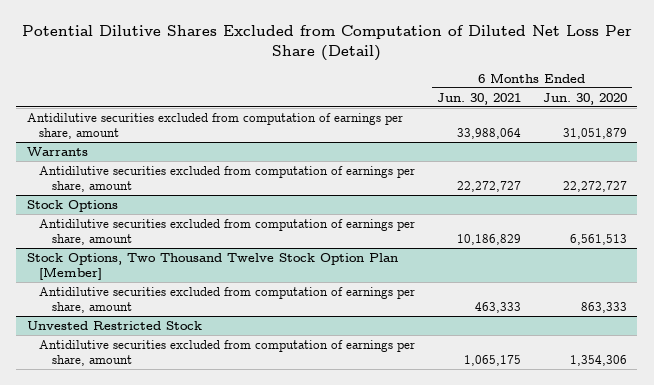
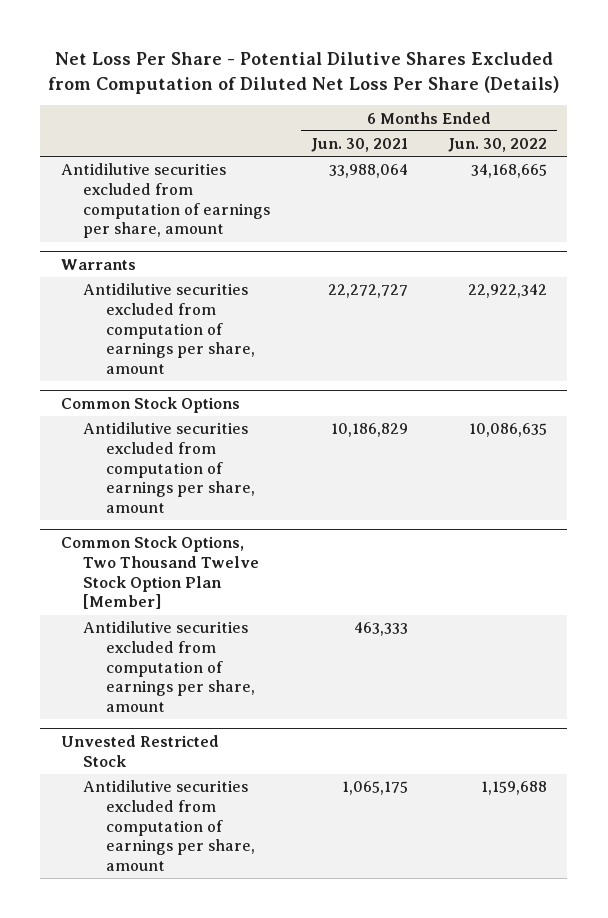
[21,25,632,62] Potential Dilutive Shares Excluded from Computation of Diluted Net Loss Per Share (Detail) -> [47,52,559,94] Net Loss Per Share - Potential Dilutive Shares Excluded from Computation of Diluted Net Loss Per Share (Details)
[542,92,627,105] Jun. 30, 2020 -> none
none -> [447,137,547,152] Jun. 30, 2022
[27,199,119,212] Stock Options -> [60,397,240,414] Common Stock Options
[27,252,399,281] Stock Options, Two Thousand Twelve Stock Option Plan [Member] -> [60,536,260,610] Common Stock Options, Two Thousand Twelve Stock Option Plan [Member]

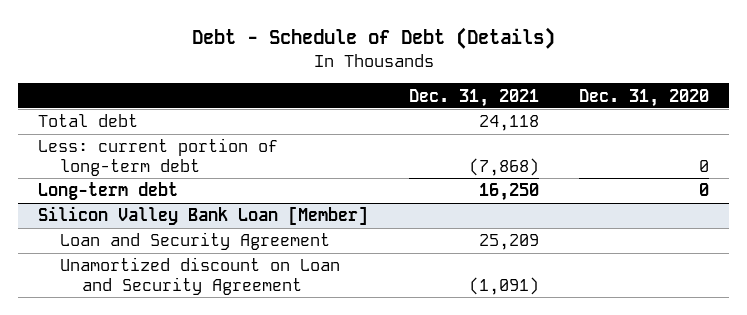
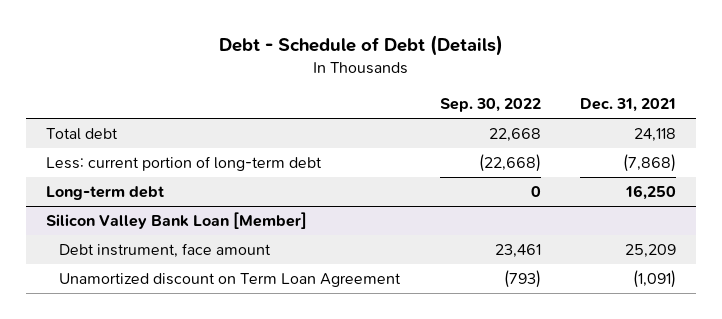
[578,88,709,107] Dec. 31, 2020 -> none
none -> [439,98,541,113] Sep. 30, 2022
[60,232,331,251] Loan and Security Agreement -> [59,243,272,259] Debt instrument, face amount
[60,257,341,295] Unamortized discount on Loan and Security Agreement -> [59,273,402,288] Unamortized discount on Term Loan Agreement

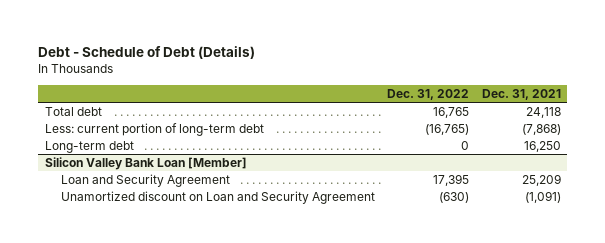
[439,98,541,113] Sep. 30, 2022 -> none
none -> [387,88,470,100] Dec. 31, 2022
[59,243,272,259] Debt instrument, face amount -> [61,174,231,188] Loan and Security Agreement
[59,273,402,288] Unamortized discount on Term Loan Agreement -> [61,191,376,205] Unamortized discount on Loan and Security Agreement

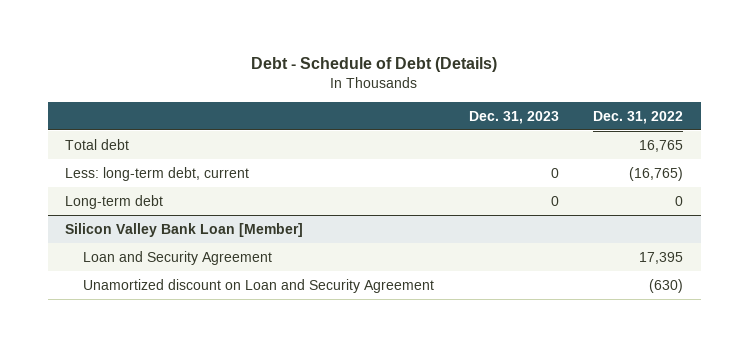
[481,88,561,100] Dec. 31, 2021 -> none
none -> [468,110,559,124] Dec. 31, 2023
[44,123,264,137] Less: current portion of long-term debt -> [65,166,250,181] Less: long-term debt, current

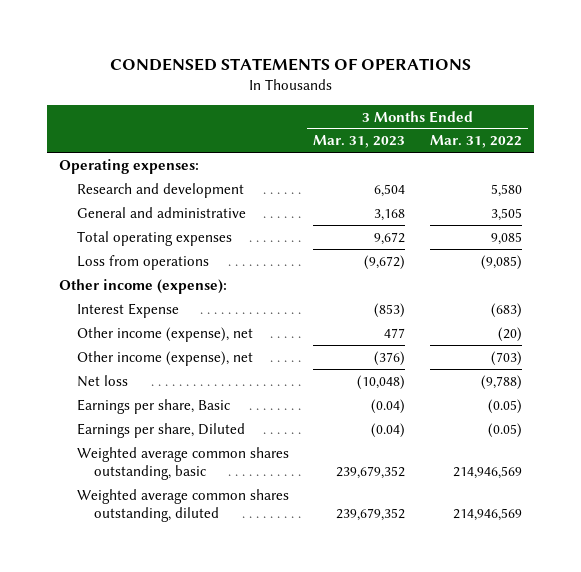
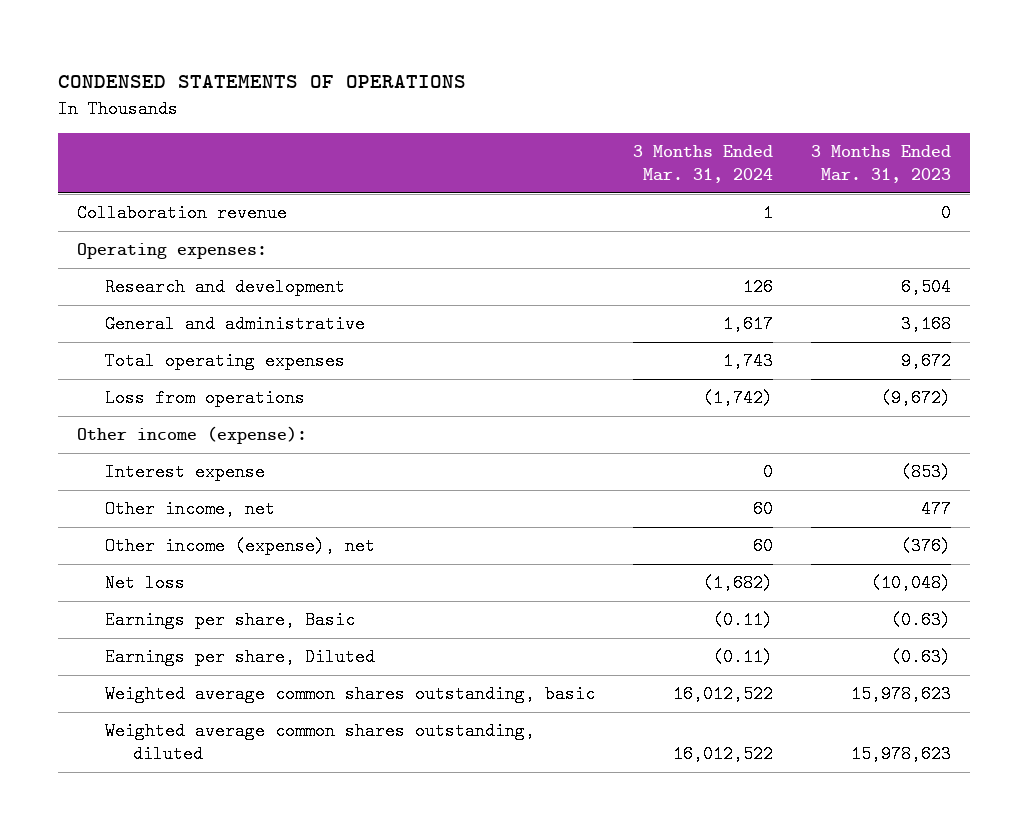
[430,135,523,149] Mar. 31, 2022 -> none
none -> [633,145,774,184] 3 Months Ended Mar. 31, 2024
none -> [77,204,288,223] Collaboration revenue
[76,302,179,318] Interest Expense -> [105,463,266,482] Interest expense
[76,326,253,342] Other income (expense), net -> [105,500,276,519] Other income, net
[371,398,406,414] (0.04) -> [891,611,952,630] (0.63)
[371,422,406,438] (0.04) -> [891,648,952,667] (0.63)
[336,465,406,479] 239,679,352 -> [851,685,952,704] 15,978,623
[336,507,406,521] 239,679,352 -> [851,745,952,764] 15,978,623

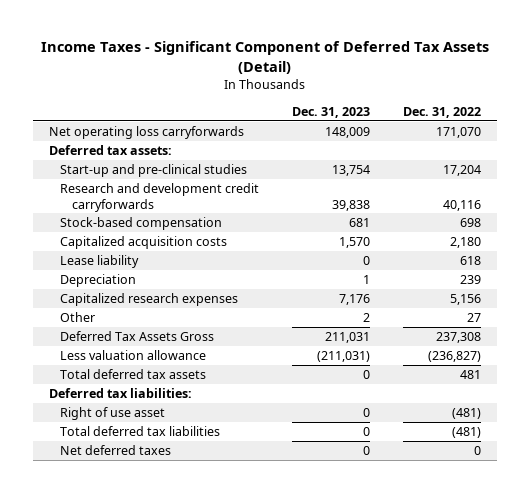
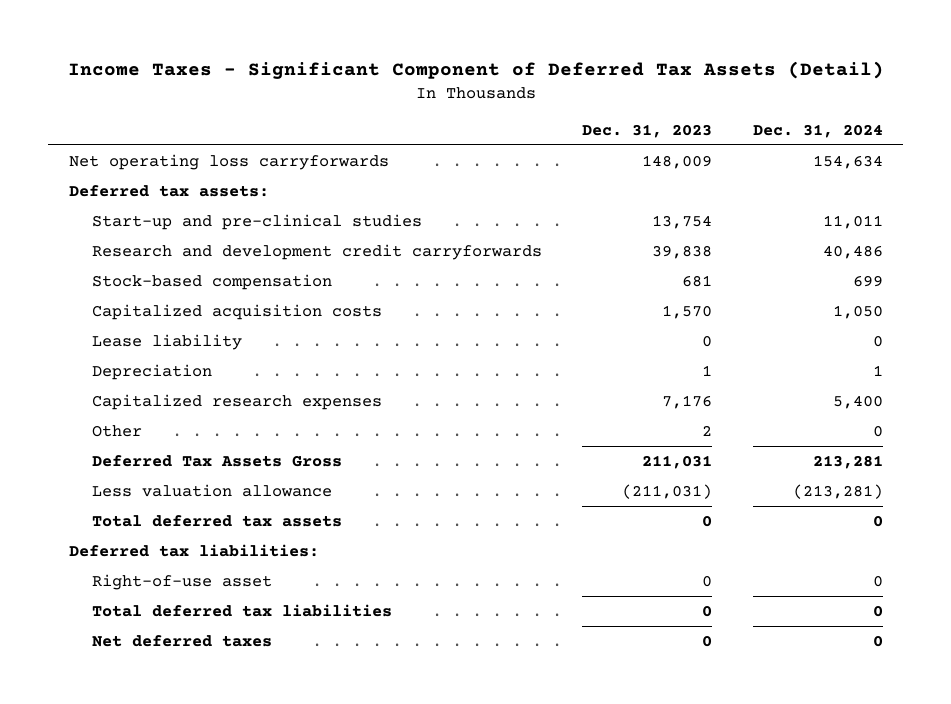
[402,106,481,118] Dec. 31, 2022 -> none
none -> [752,123,883,138] Dec. 31, 2024
[60,407,166,421] Right of use asset -> [91,573,272,590] Right-of-use asset

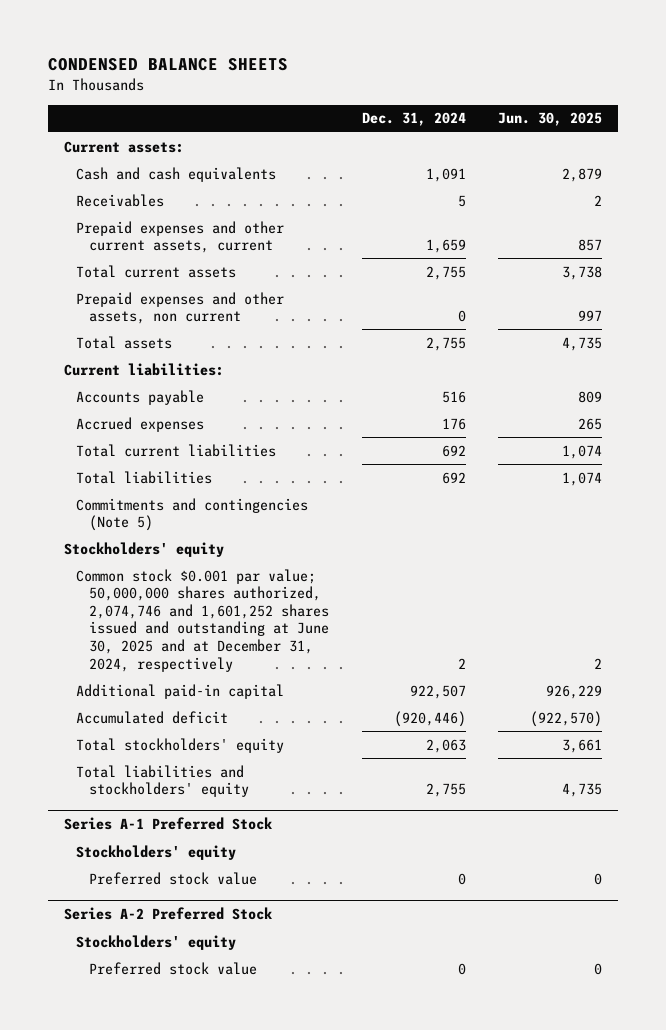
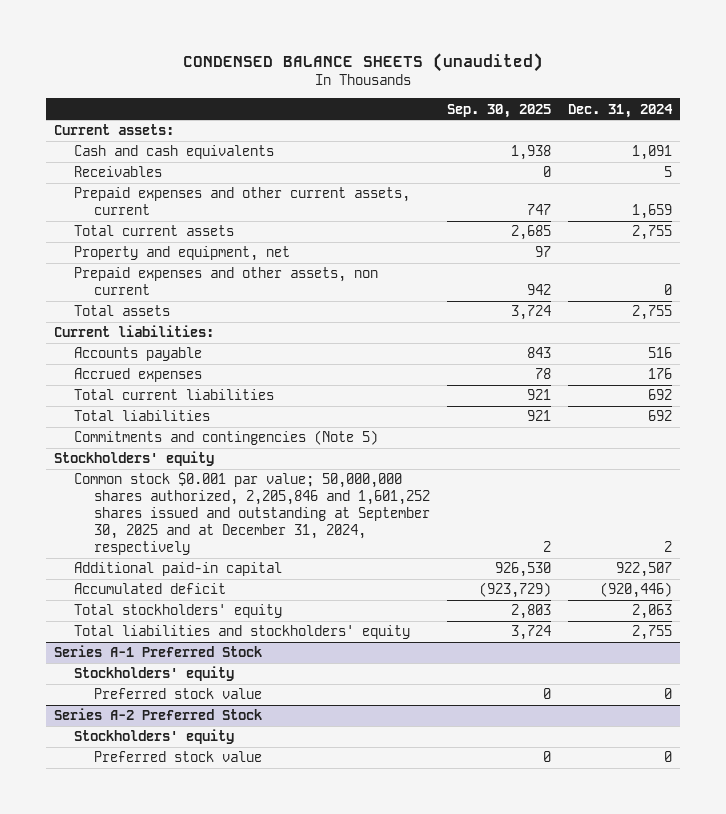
[47,58,288,72] CONDENSED BALANCE SHEETS -> [182,52,543,72] CONDENSED BALANCE SHEETS (unaudited)
[497,112,602,127] Jun. 30, 2025 -> none
none -> [446,103,551,118] Sep. 30, 2025
none -> [74,246,291,262] Property and equipment, net
[76,568,330,672] Common stock $0.001 par value; 50,000,000 shares authorized, 2,074,746 and 1,601,252 shares issued and outstanding at June 30, 2025 and at December 31, 2024, respectively -> [74,472,430,556] Common stock $0.001 par value; 50,000,000 shares authorized, 2,205,846 and 1,601,252 shares issued and outstanding at September 30, 2025 and at December 31, 2024, respectively

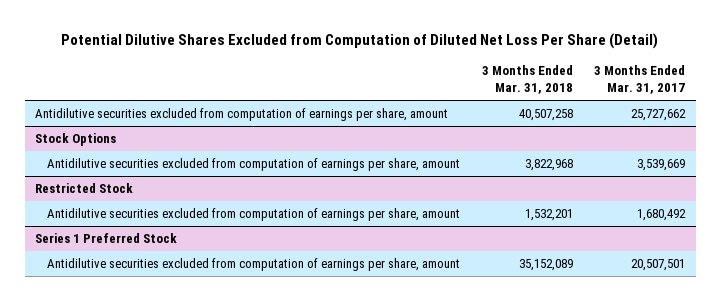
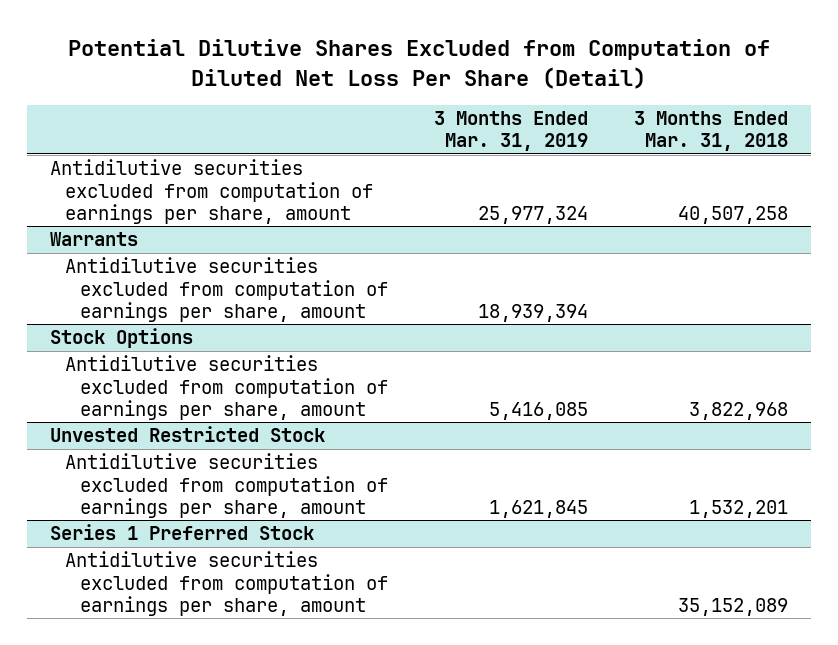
[594,65,686,95] 3 Months Ended Mar. 31, 2017 -> none
none -> [434,110,589,152] 3 Months Ended Mar. 31, 2019
none -> [49,232,138,247] Warrants
none -> [64,257,389,322] Antidilutive securities excluded from computation of earnings per share, amount
[35,183,134,194] Restricted Stock -> [49,426,325,443] Unvested Restricted Stock

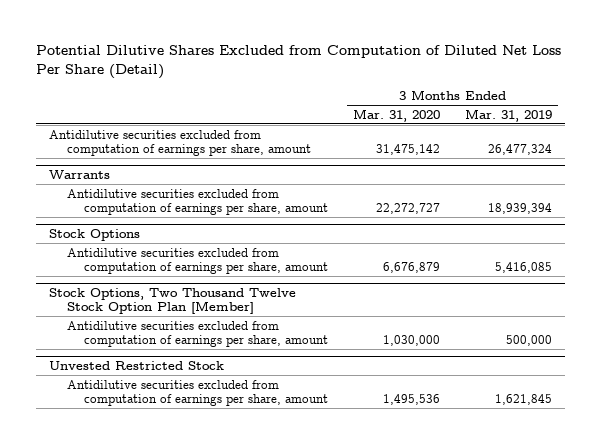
[634,110,789,152] 3 Months Ended Mar. 31, 2018 -> none
none -> [353,108,441,122] Mar. 31, 2020
[478,205,589,224] 25,977,324 -> [488,143,553,155] 26,477,324
none -> [48,287,296,314] Stock Options, Two Thousand Twelve Stock Option Plan [Member]
none -> [66,320,329,347] Antidilutive securities excluded from computation of earnings per share, amount
[49,524,314,541] Series 1 Preferred Stock -> none
[64,551,389,616] Antidilutive securities excluded from computation of earnings per share, amount -> none

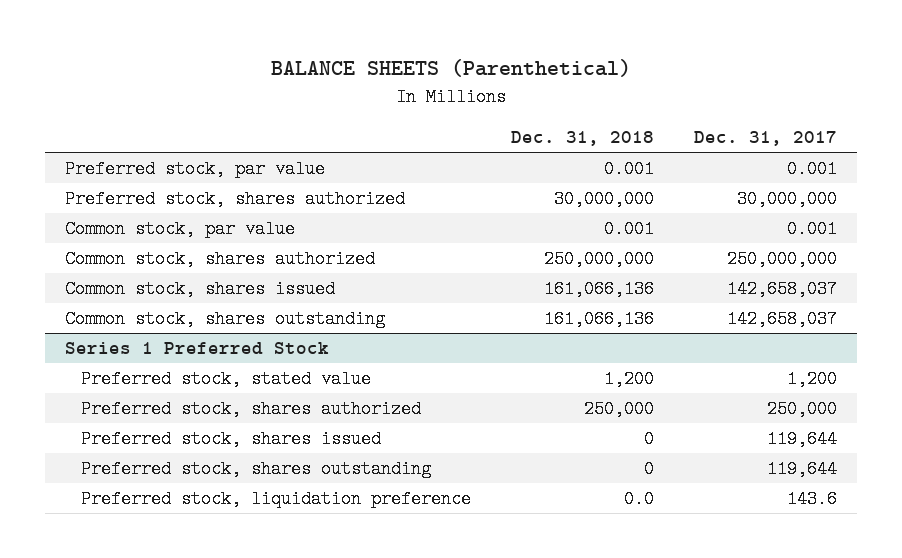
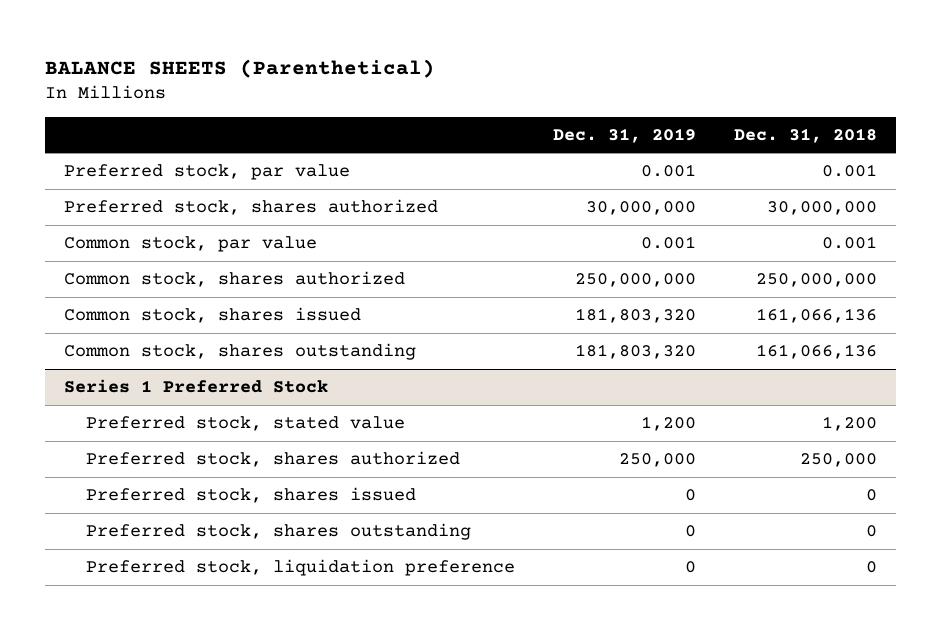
[693,130,837,146] Dec. 31, 2017 -> none
none -> [553,127,697,143] Dec. 31, 2019
[624,490,655,509] 0.0 -> [865,561,877,574] 0

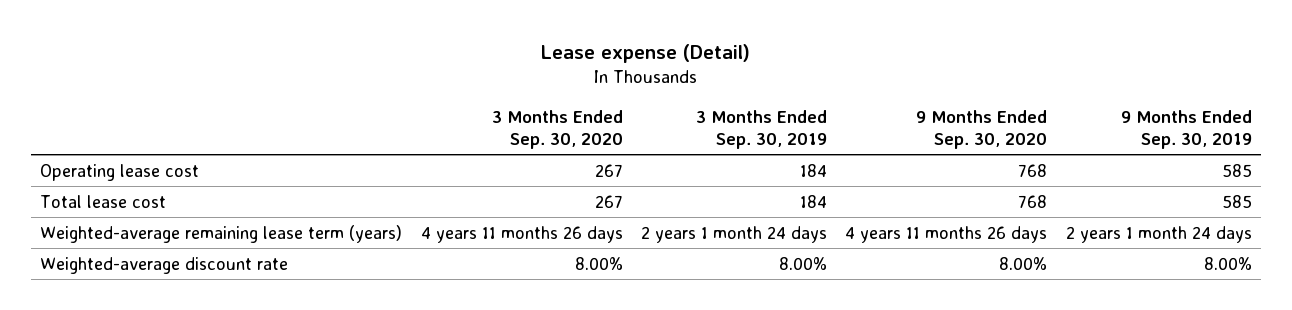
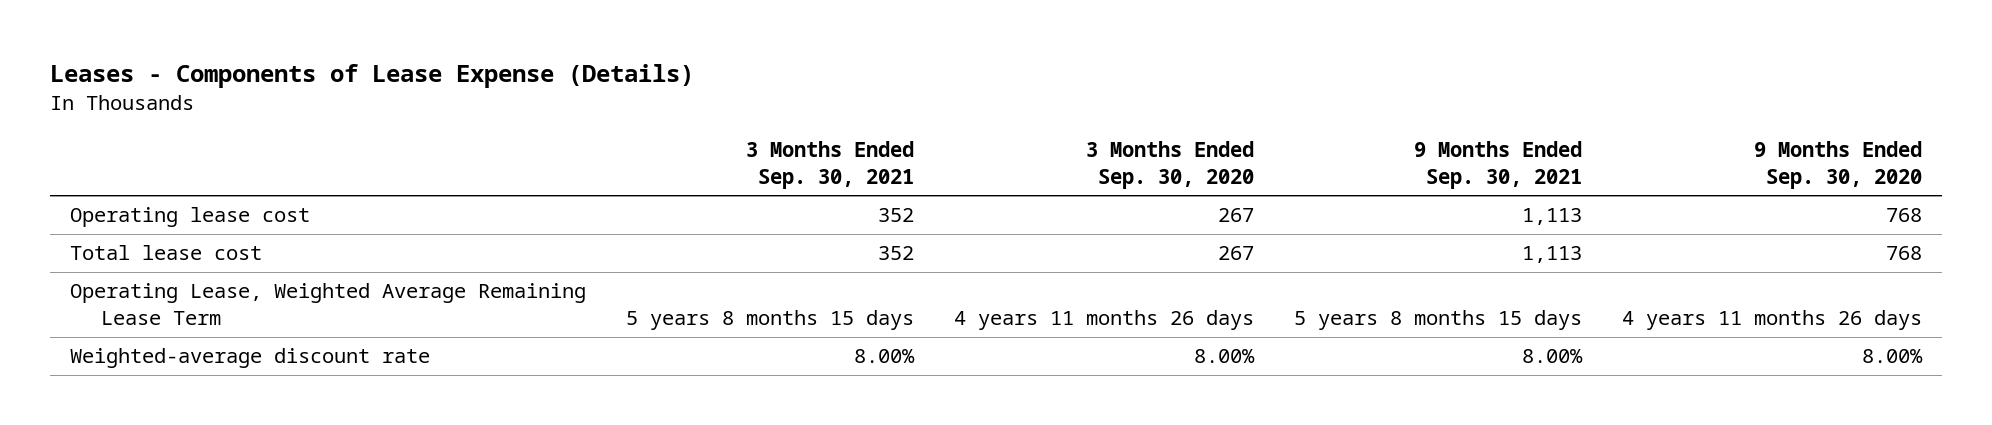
[541,44,751,64] Lease expense (Detail) -> [49,64,694,89] Leases - Components of Lease Expense (Details)
[696,110,828,149] 3 Months Ended Sep. 30, 2019 -> none
[1120,110,1252,149] 9 Months Ended Sep. 30, 2019 -> none
none -> [745,141,914,189] 3 Months Ended Sep. 30, 2021
none -> [1413,141,1582,189] 9 Months Ended Sep. 30, 2021
[40,224,403,243] Weighted-average remaining lease term (years) -> [69,283,586,326] Operating Lease, Weighted Average Remaining Lease Term

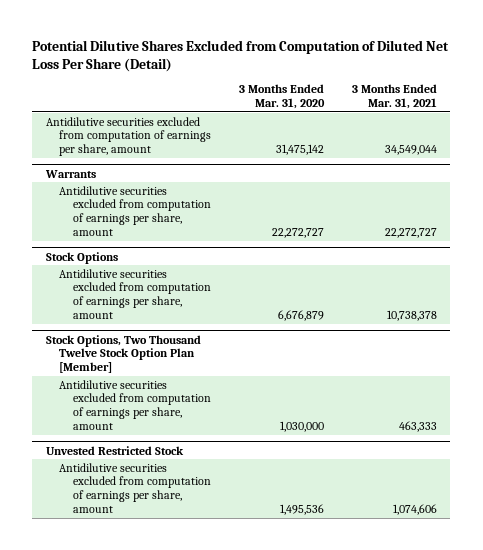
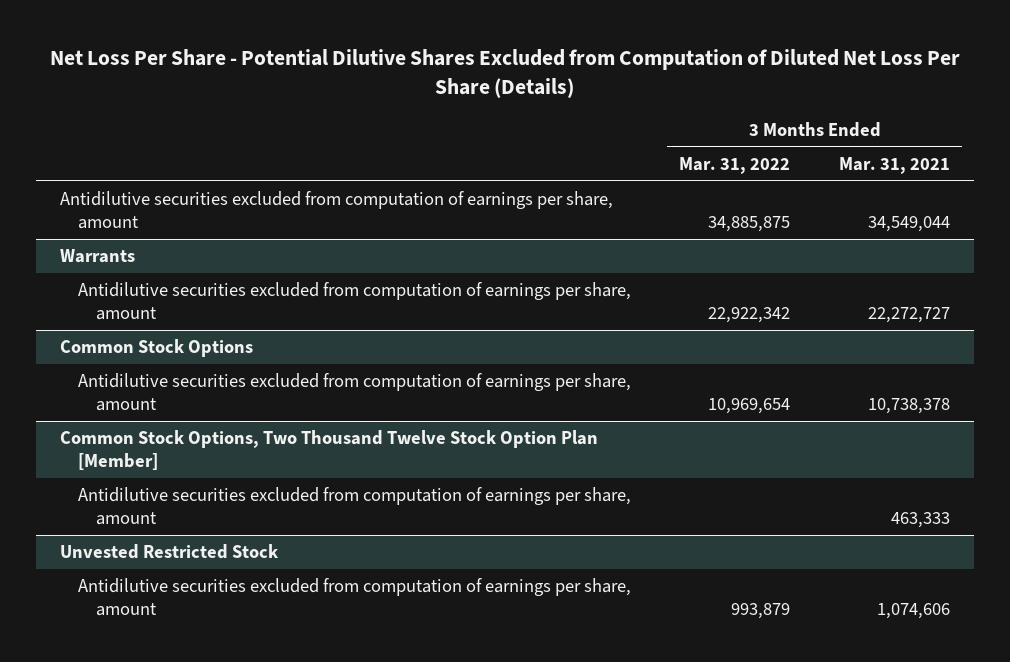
[32,39,450,72] Potential Dilutive Shares Excluded from Computation of Diluted Net Loss Per Share (Detail) -> [50,49,961,99] Net Loss Per Share - Potential Dilutive Shares Excluded from Computation of Diluted Net Loss Per Share (Details)
[238,84,325,110] 3 Months Ended Mar. 31, 2020 -> none
none -> [679,156,791,174] Mar. 31, 2022
[46,251,119,264] Stock Options -> [60,339,254,358] Common Stock Options
[46,334,202,374] Stock Options, Two Thousand Twelve Stock Option Plan [Member] -> [60,430,599,470] Common Stock Options, Two Thousand Twelve Stock Option Plan [Member]

